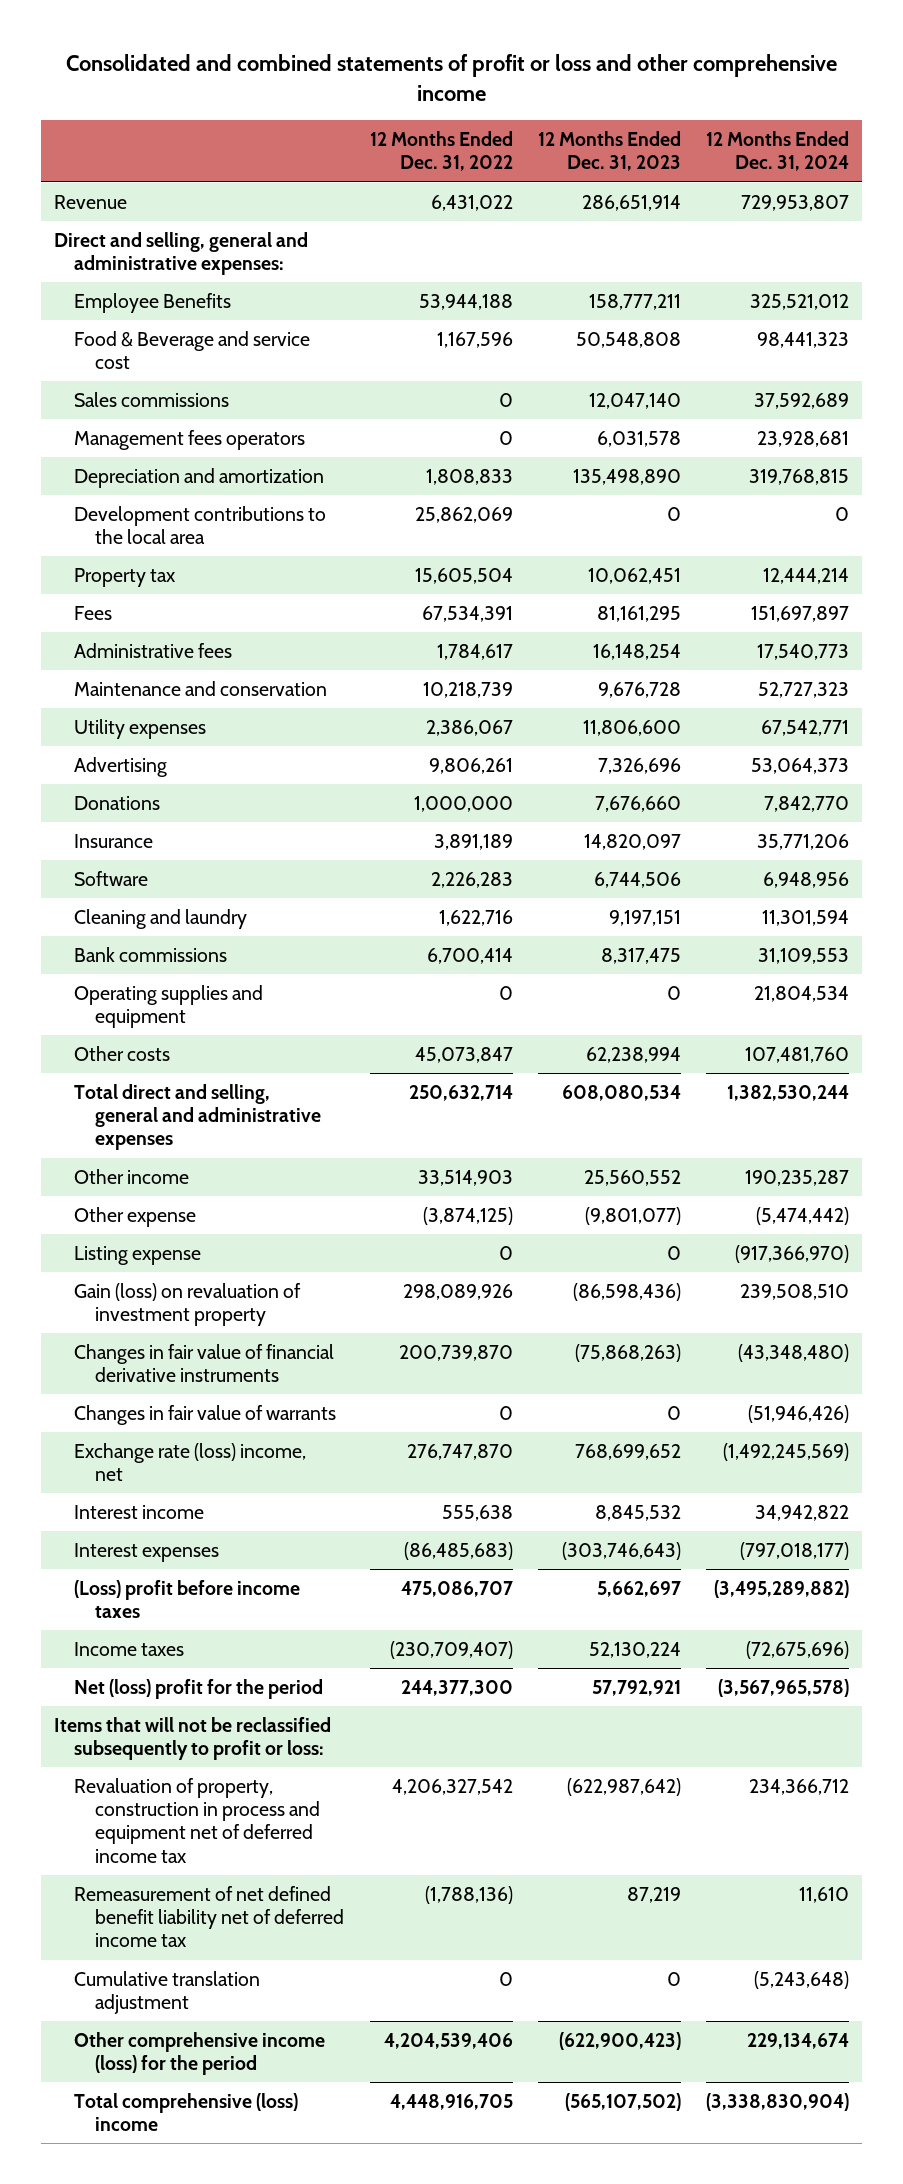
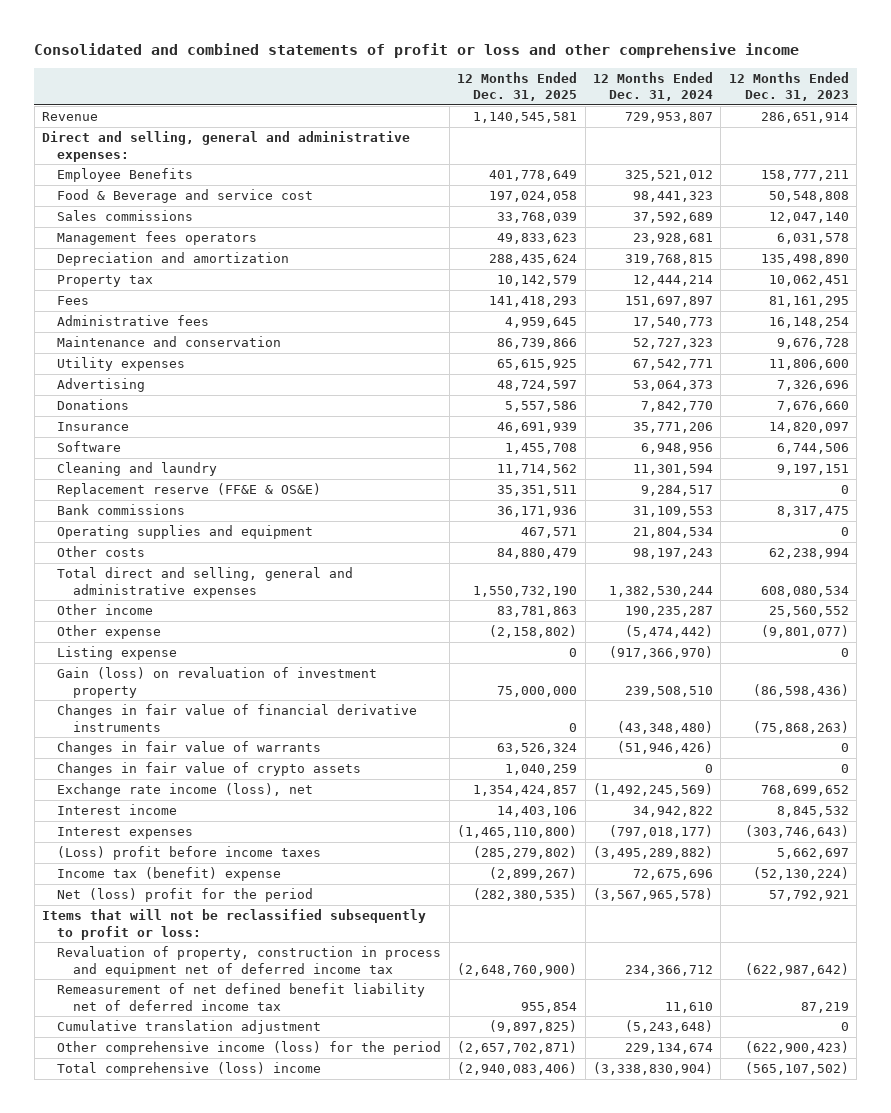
[369,130,513,172] 12 Months Ended Dec. 31, 2022 -> none
none -> [457,71,578,102] 12 Months Ended Dec. 31, 2025
[74,505,327,545] Development contributions to the local area -> none
none -> [57,483,322,498] Replacement reserve (FF&E & OS&E)
[745,1046,850,1063] 107,481,760 -> [632,548,713,560] 98,197,243
none -> [57,762,362,777] Changes in fair value of crypto assets
[74,1442,307,1482] Exchange rate (loss) income, net -> [57,783,314,798] Exchange rate income (loss), net
[74,1641,185,1656] Income taxes -> [57,867,282,882] Income tax (benefit) expense
[589,1641,682,1658] 52,130,224 -> [752,867,849,881] (52,130,224)
[746,1640,850,1659] (72,675,696) -> [632,869,713,881] 72,675,696

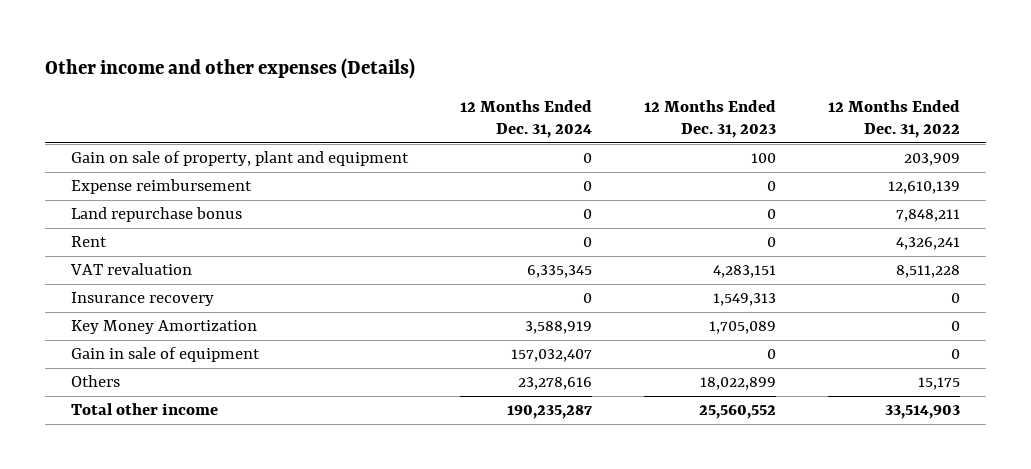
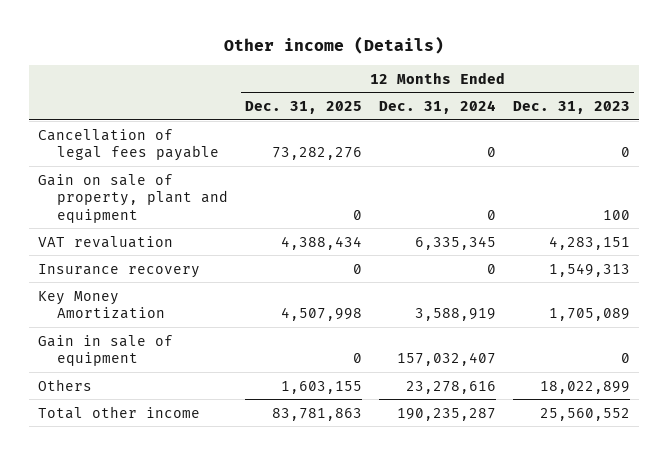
[45,58,416,80] Other income and other expenses (Details) -> [224,36,445,55] Other income (Details)
[827,99,960,138] 12 Months Ended Dec. 31, 2022 -> none
none -> [244,101,362,115] Dec. 31, 2025
none -> [38,128,219,162] Cancellation of legal fees payable
[71,179,253,195] Expense reimbursement -> none
[71,207,243,223] Land repurchase bonus -> none
[71,236,108,248] Rent -> none

